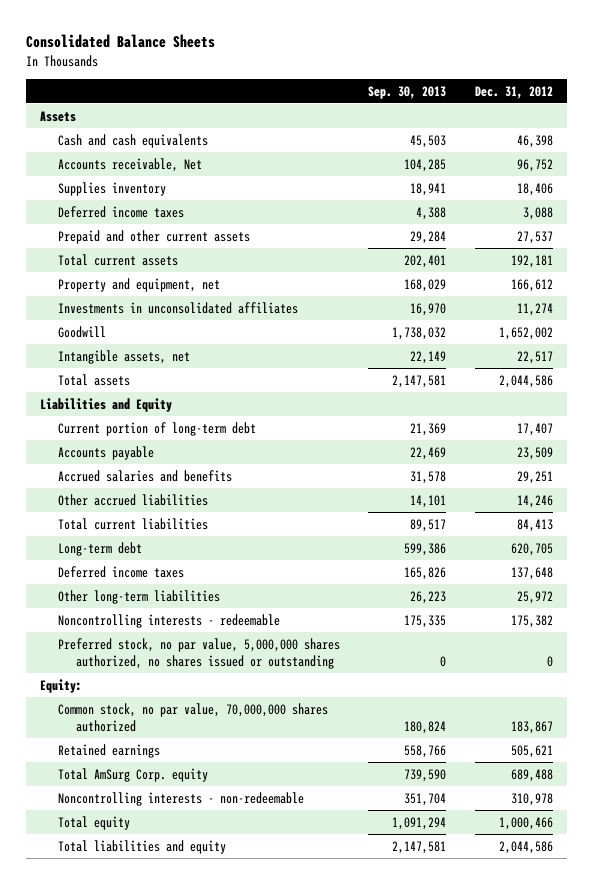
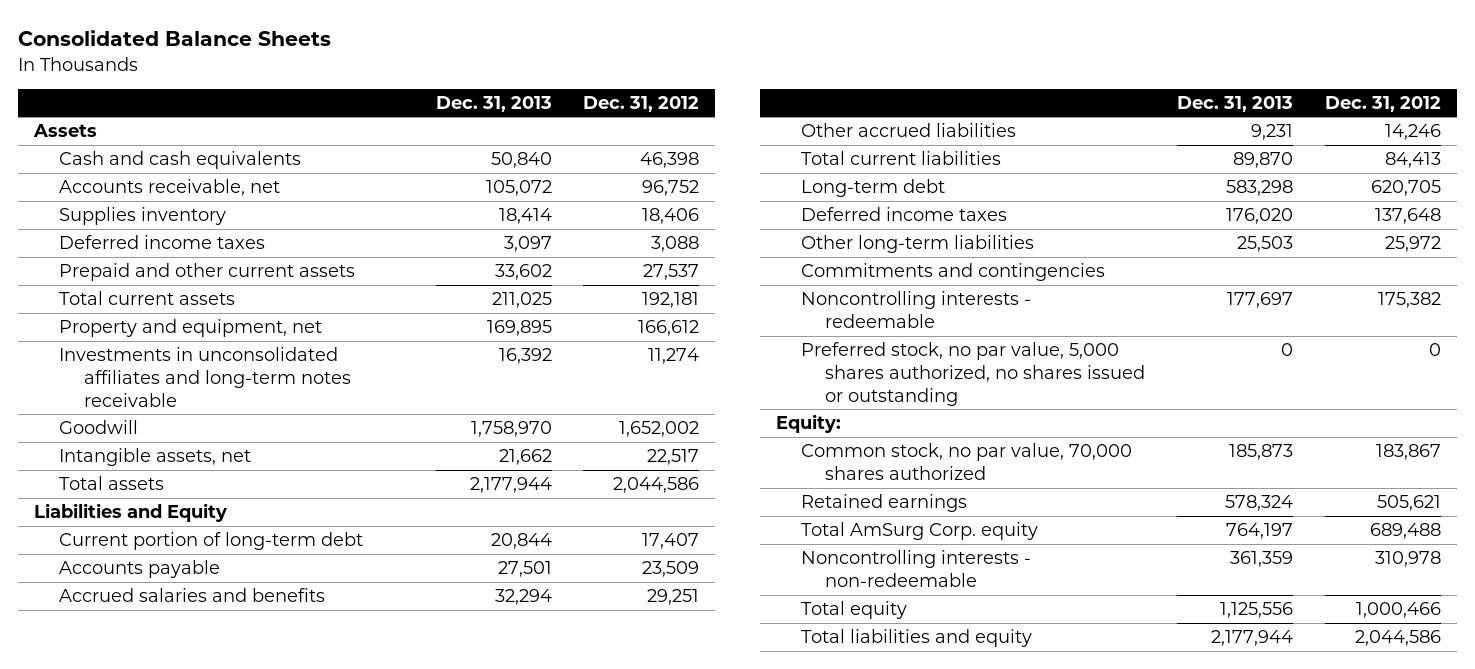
[368,85,447,99] Sep. 30, 2013 -> none
none -> [435,95,552,112] Dec. 31, 2013
[58,157,203,172] Accounts receivable, Net -> [59,179,281,197] Accounts receivable, net
[58,301,299,314] Investments in unconsolidated affiliates -> [59,347,351,407] Investments in unconsolidated affiliates and long-term notes receivable
none -> [800,263,1105,282] Commitments and contingencies
[58,637,341,669] Preferred stock, no par value, 5,000,000 shares authorized, no shares issued or outstanding -> [800,342,1146,406] Preferred stock, no par value, 5,000 shares authorized, no shares issued or outstanding
[58,702,329,732] Common stock, no par value, 70,000,000 shares authorized -> [800,443,1132,480] Common stock, no par value, 70,000 shares authorized

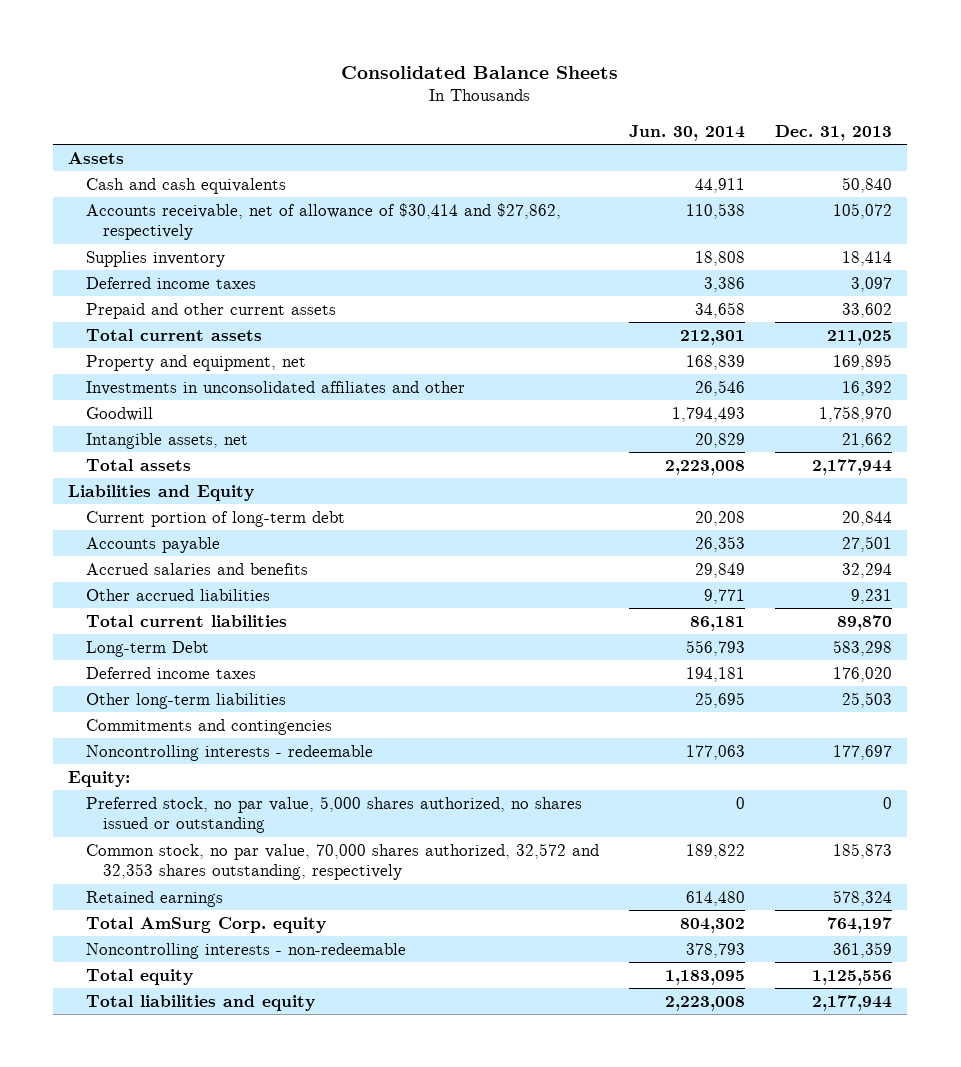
[583,95,700,112] Dec. 31, 2012 -> none
none -> [629,124,746,141] Jun. 30, 2014
[59,179,281,197] Accounts receivable, net -> [85,202,561,241] Accounts receivable, net of allowance of $30,414 and $27,862, respectively
[59,347,351,407] Investments in unconsolidated affiliates and long-term notes receivable -> [85,380,465,395] Investments in unconsolidated affiliates and other
[800,179,945,198] Long-term debt -> [85,640,209,657] Long-term Debt
[800,342,1146,406] Preferred stock, no par value, 5,000 shares authorized, no shares issued or outstanding -> [85,795,582,834] Preferred stock, no par value, 5,000 shares authorized, no shares issued or outstanding
[800,443,1132,480] Common stock, no par value, 70,000 shares authorized -> [85,842,599,881] Common stock, no par value, 70,000 shares authorized, 32,572 and 32,353 shares outstanding, respectively

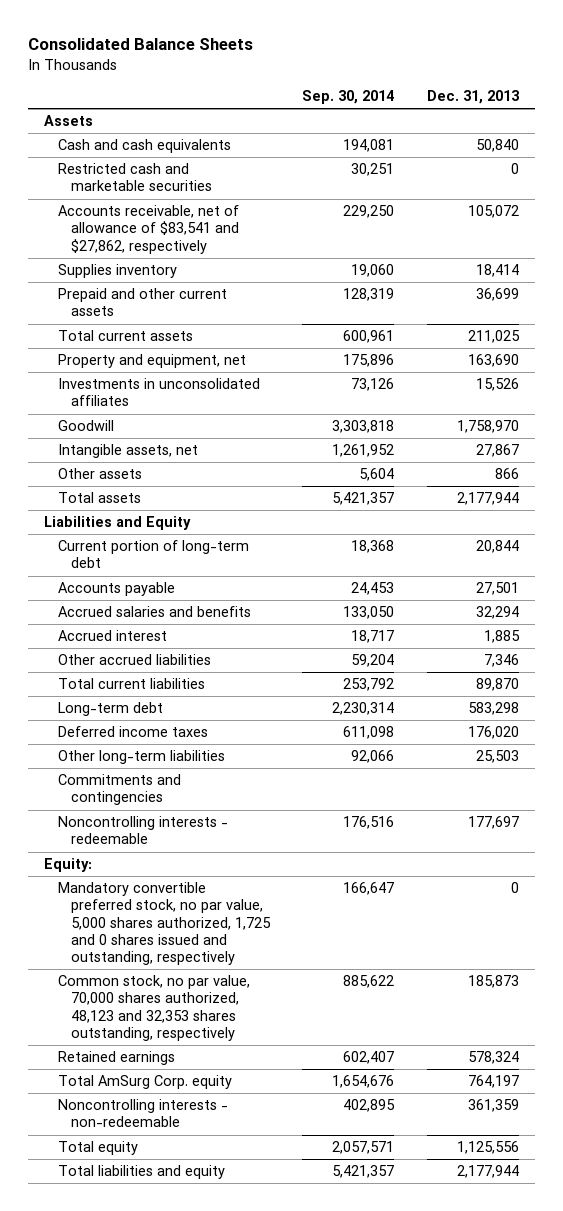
[629,124,746,141] Jun. 30, 2014 -> none
none -> [302,90,395,105] Sep. 30, 2014
none -> [57,163,212,192] Restricted cash and marketable securities
[85,202,561,241] Accounts receivable, net of allowance of $30,414 and $27,862, respectively -> [57,205,239,254] Accounts receivable, net of allowance of $83,541 and $27,862, respectively
[85,276,256,289] Deferred income taxes -> none
[842,302,893,318] 33,602 -> [475,288,519,302] 36,699
[833,353,893,370] 169,895 -> [467,354,519,368] 163,690
[85,380,465,395] Investments in unconsolidated affiliates and other -> [57,378,260,407] Investments in unconsolidated affiliates
[842,380,893,396] 16,392 -> [475,378,519,392] 15,526
[842,432,893,448] 21,662 -> [475,444,519,458] 27,867
none -> [57,468,142,480] Other assets
none -> [57,630,167,642] Accrued interest
[851,588,893,604] 9,231 -> [483,654,519,668] 7,346
[85,640,209,657] Long-term Debt -> [57,702,163,717] Long-term debt
[85,795,582,834] Preferred stock, no par value, 5,000 shares authorized, no shares issued or outstanding -> [57,882,271,965] Mandatory convertible preferred stock, no par value, 5,000 shares authorized, 1,725 and 0 shares issued and outstanding, respectively
[85,842,599,881] Common stock, no par value, 70,000 shares authorized, 32,572 and 32,353 shares outstanding, respectively -> [57,975,250,1041] Common stock, no par value, 70,000 shares authorized, 48,123 and 32,353 shares outstanding, respectively

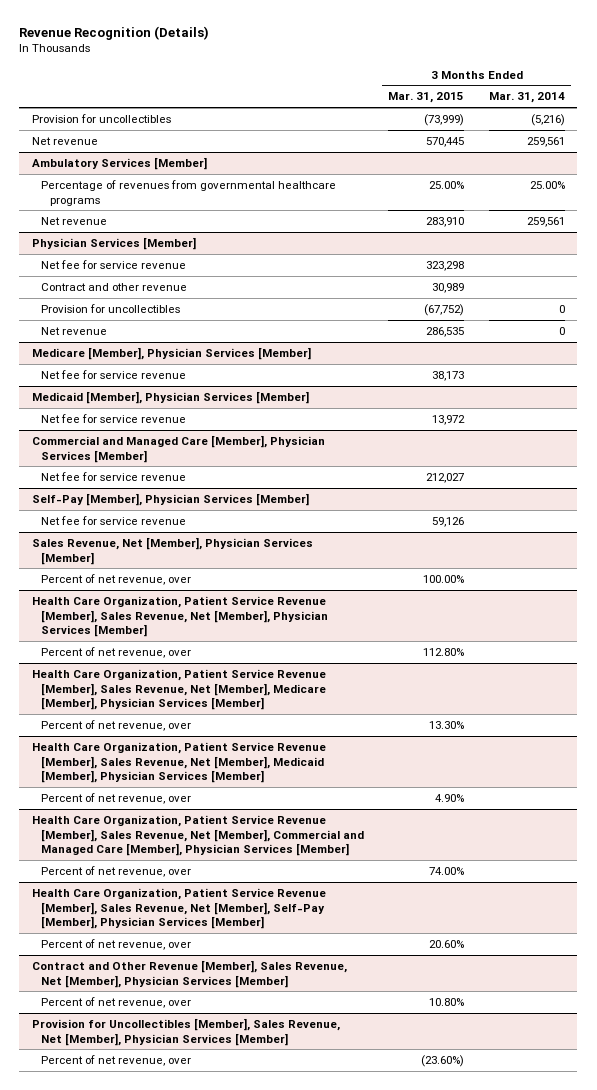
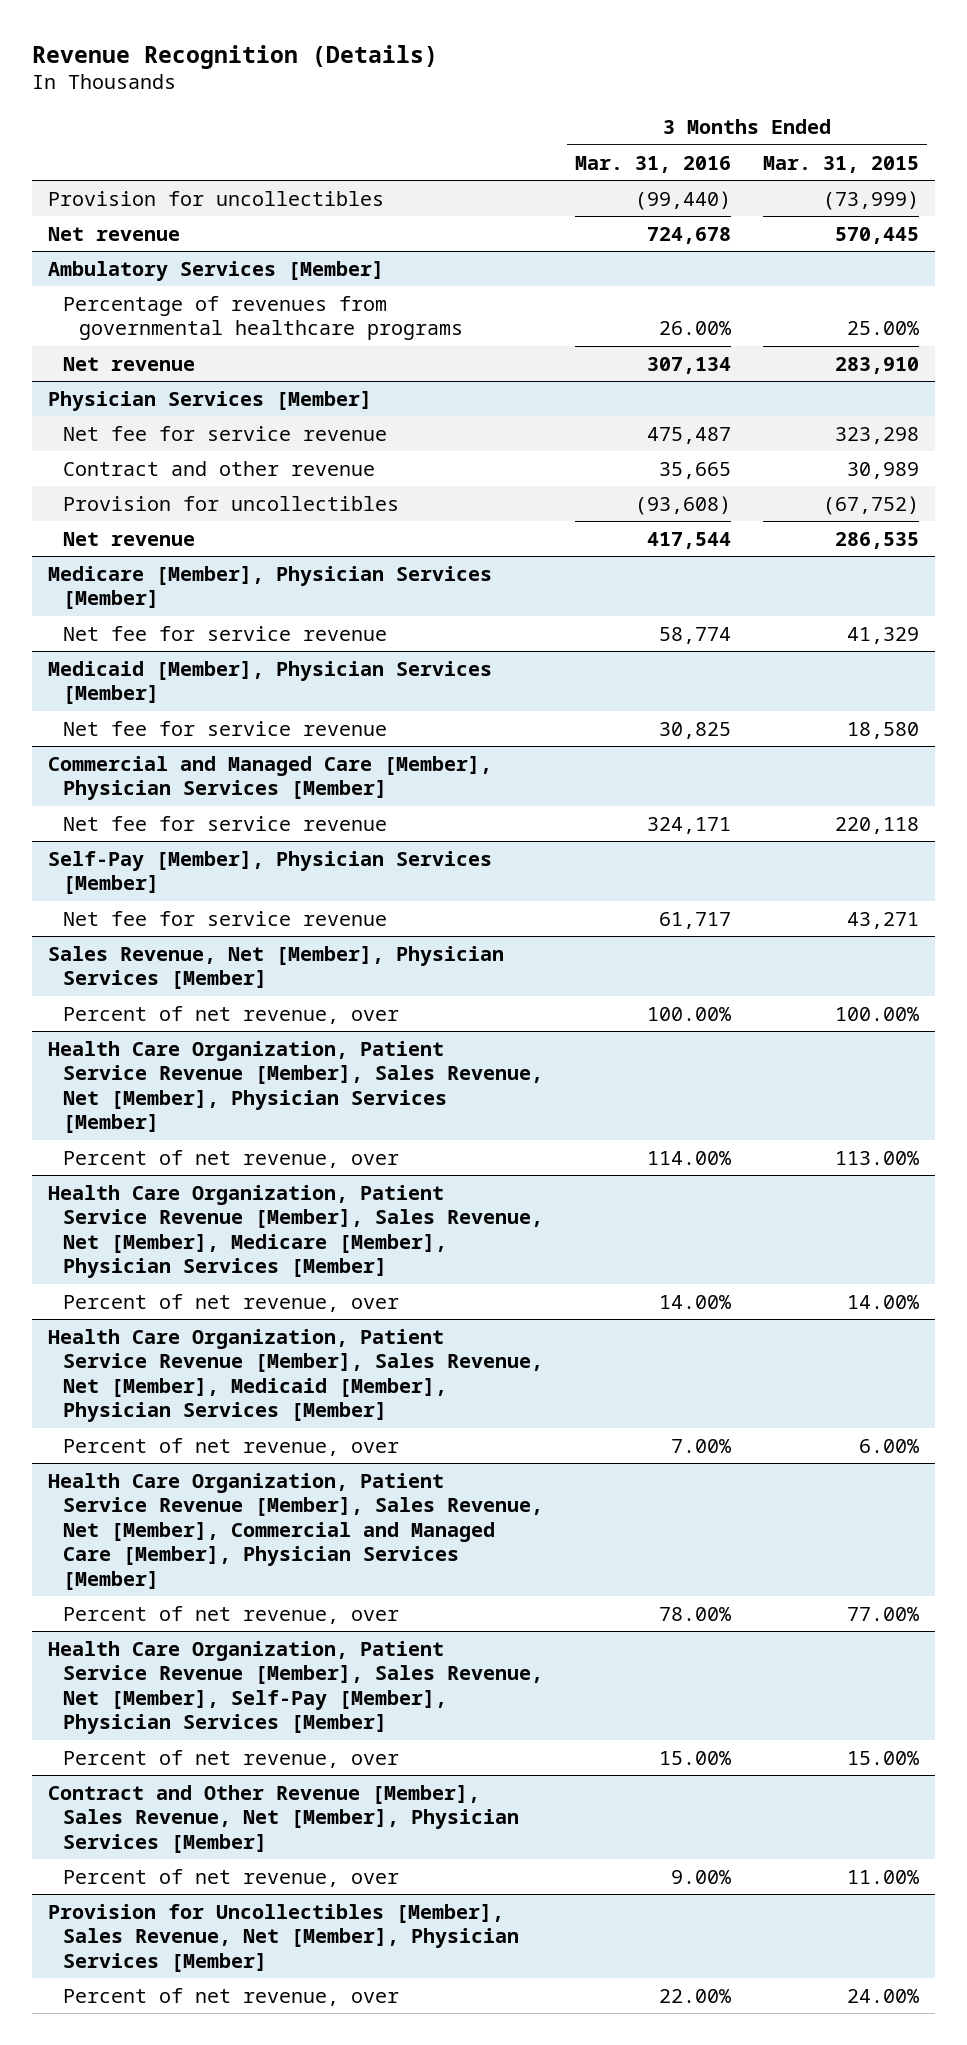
[489,92,566,104] Mar. 31, 2014 -> none
none -> [574,155,731,173] Mar. 31, 2016
[432,370,465,381] 38,173 -> [846,626,919,644] 41,329
[432,414,466,425] 13,972 -> [846,721,919,739] 18,580
[426,472,465,483] 212,027 -> [834,816,919,834] 220,118
[432,516,465,527] 59,126 -> [846,911,919,929] 43,271
[423,647,465,656] 112.80% -> [834,1150,919,1165] 113.00%
[429,720,465,729] 13.30% -> [846,1294,919,1309] 14.00%
[435,793,465,802] 4.90% -> [858,1438,919,1453] 6.00%
[429,866,465,875] 74.00% -> [846,1606,919,1621] 77.00%
[429,939,465,948] 20.60% -> [846,1750,919,1765] 15.00%
[429,997,465,1006] 10.80% -> [846,1869,919,1884] 11.00%
[421,1054,465,1067] (23.60%) -> [846,1988,919,2003] 24.00%

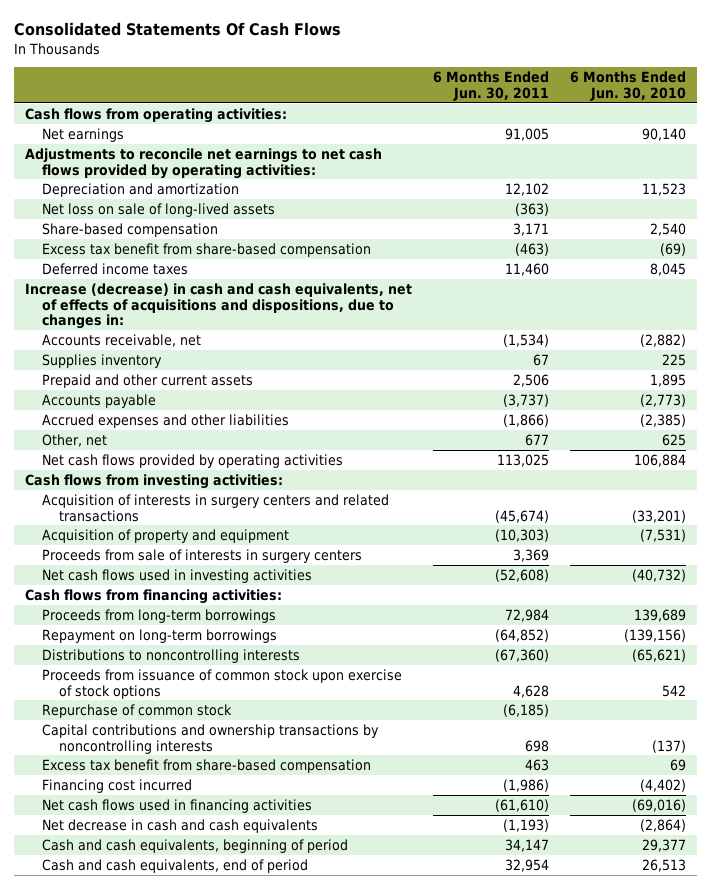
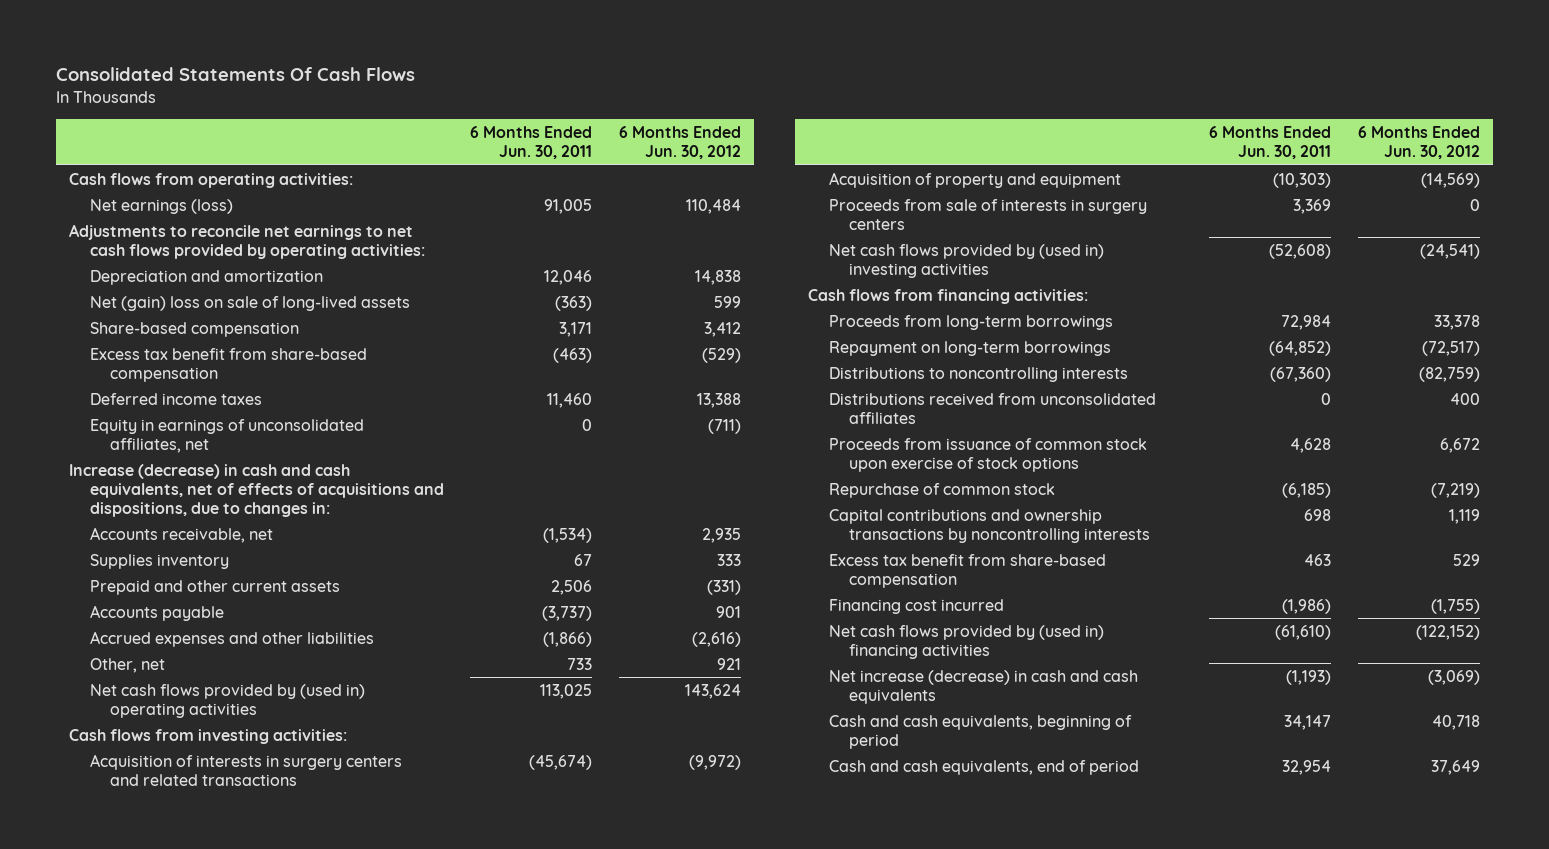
[570,70,687,101] 6 Months Ended Jun. 30, 2010 -> none
none -> [619,126,742,160] 6 Months Ended Jun. 30, 2012
[41,127,124,142] Net earnings -> [89,198,233,214] Net earnings (loss)
[505,182,550,196] 12,102 -> [544,269,593,285] 12,046
[41,202,275,217] Net loss on sale of long-lived assets -> [89,295,410,311] Net (gain) loss on sale of long-lived assets
none -> [89,418,364,453] Equity in earnings of unconsolidated affiliates, net
[525,433,550,446] 677 -> [567,657,593,670] 733
[41,453,343,468] Net cash flows provided by operating activities -> [89,683,365,718] Net cash flows provided by (used in) operating activities
[41,568,312,583] Net cash flows used in investing activities -> [828,243,1104,278] Net cash flows provided by (used in) investing activities
none -> [828,392,1156,424] Distributions received from unconsolidated affiliates
[41,798,312,813] Net cash flows used in financing activities -> [828,624,1104,659] Net cash flows provided by (used in) financing activities
[41,818,318,833] Net decrease in cash and cash equivalents -> [828,669,1138,704] Net increase (decrease) in cash and cash equivalents

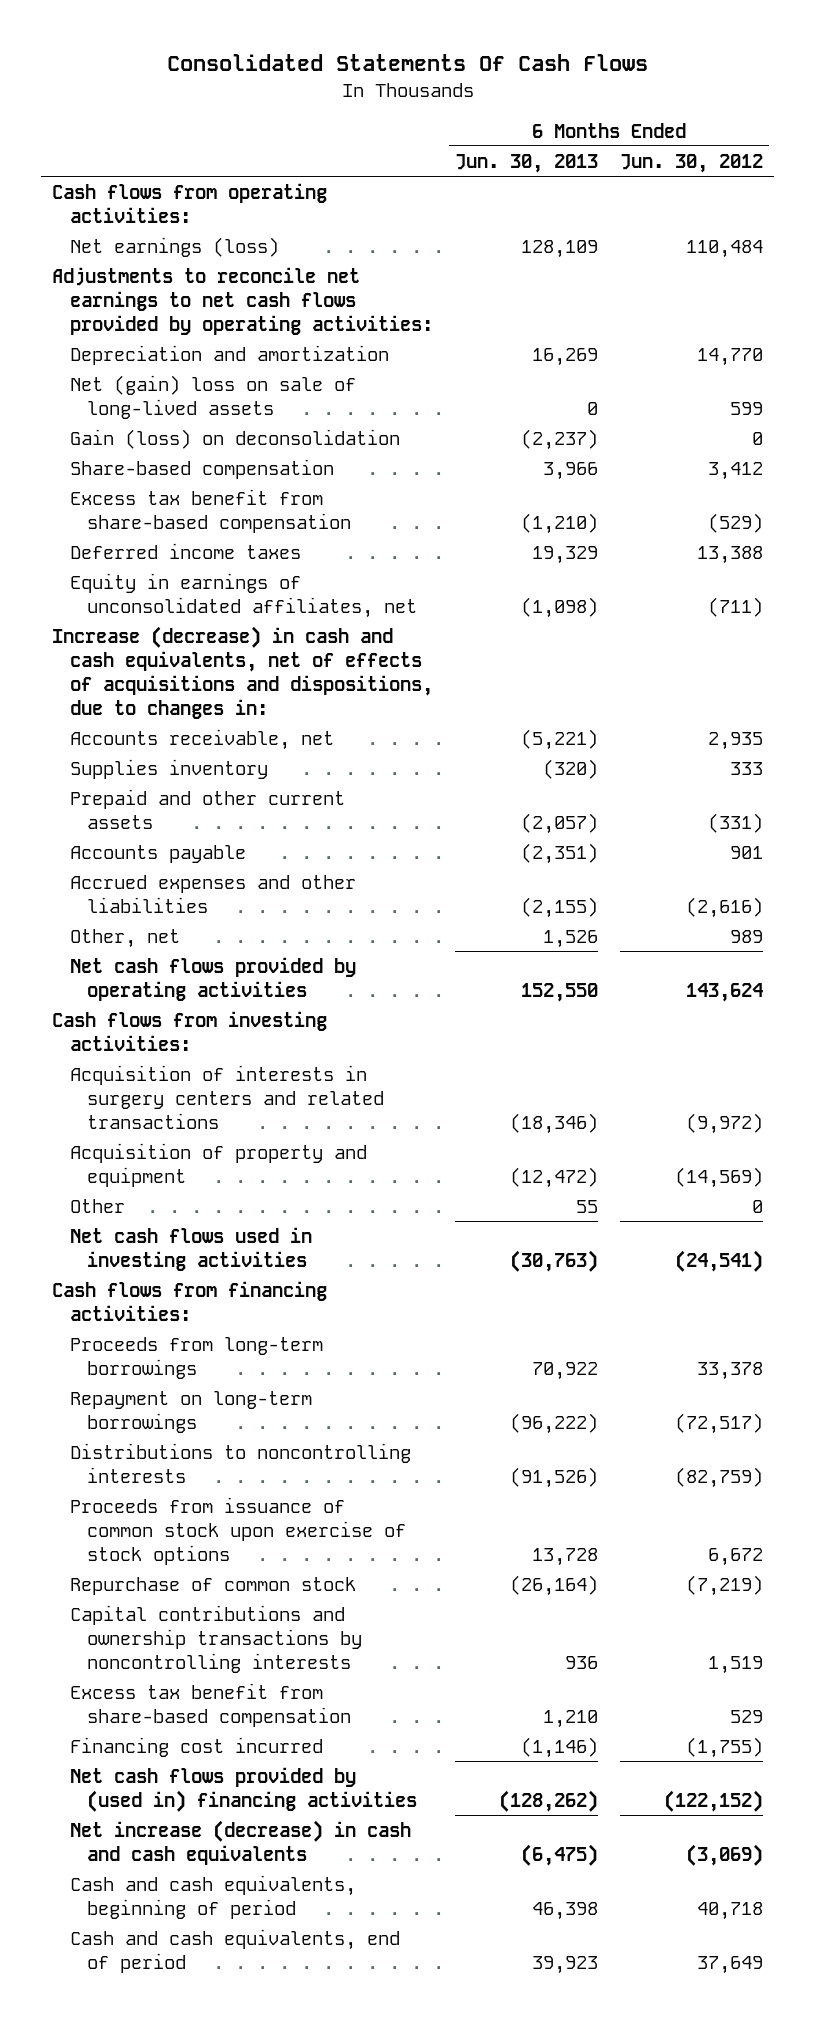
[470,126,593,160] 6 Months Ended Jun. 30, 2011 -> none
none -> [454,153,598,173] Jun. 30, 2013
[695,269,742,285] 14,838 -> [697,347,764,366] 14,770
none -> [69,428,400,449] Gain (loss) on deconsolidation
[717,657,742,670] 921 -> [730,929,764,943] 989
[89,683,365,718] Net cash flows provided by (used in) operating activities -> [69,956,356,1001] Net cash flows provided by operating activities
[828,198,1147,230] Proceeds from sale of interests in surgery centers -> none
none -> [69,1198,125,1213] Other
[828,243,1104,278] Net cash flows provided by (used in) investing activities -> [69,1226,312,1271] Net cash flows used in investing activities
[828,392,1156,424] Distributions received from unconsolidated affiliates -> none
[1448,508,1480,524] 1,119 -> [708,1655,764,1674] 1,519

